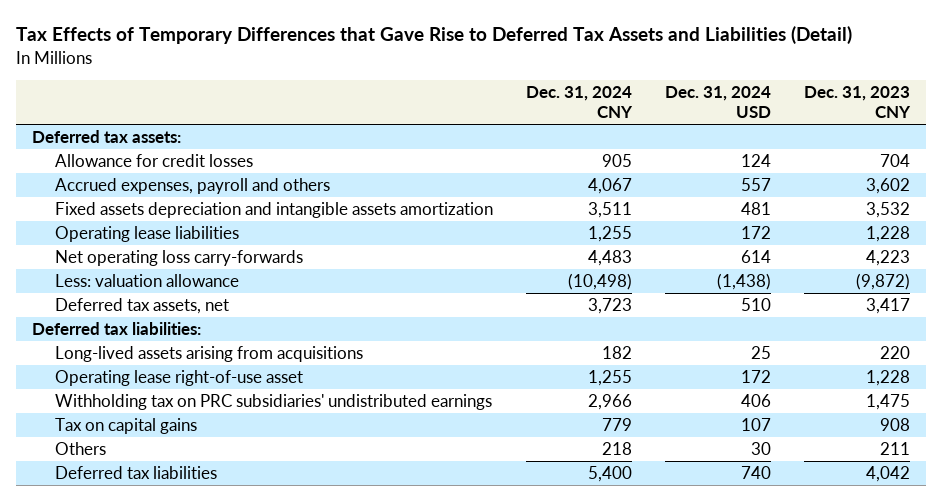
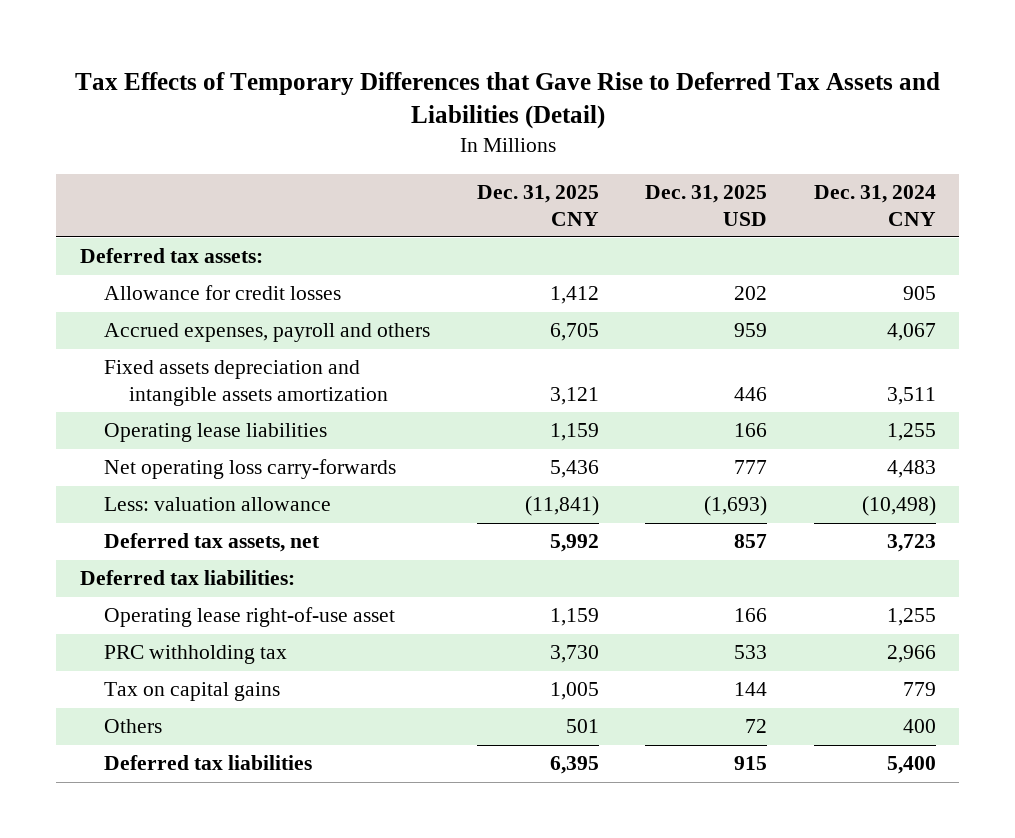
[664,86,771,118] Dec. 31, 2024 USD -> none
[803,86,911,118] Dec. 31, 2023 CNY -> none
none -> [476,185,599,226] Dec. 31, 2025 CNY
none -> [645,185,768,226] Dec. 31, 2025 USD
[55,346,364,363] Long-lived assets arising from acquisitions -> none
[55,394,493,411] Withholding tax on PRC subsidiaries' undistributed earnings -> [104,645,288,665] PRC withholding tax
[601,442,632,456] 218 -> [902,719,936,734] 400

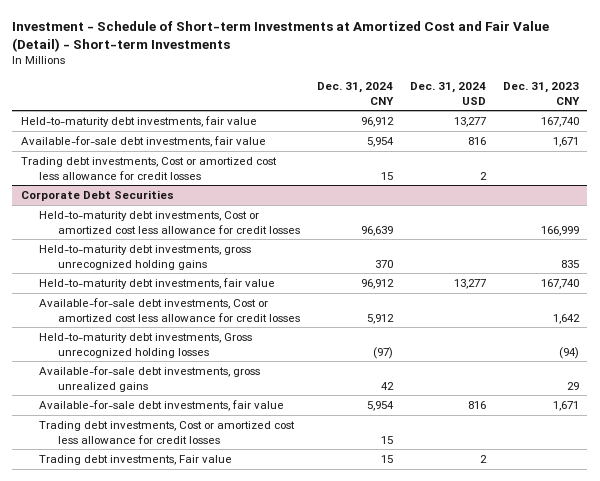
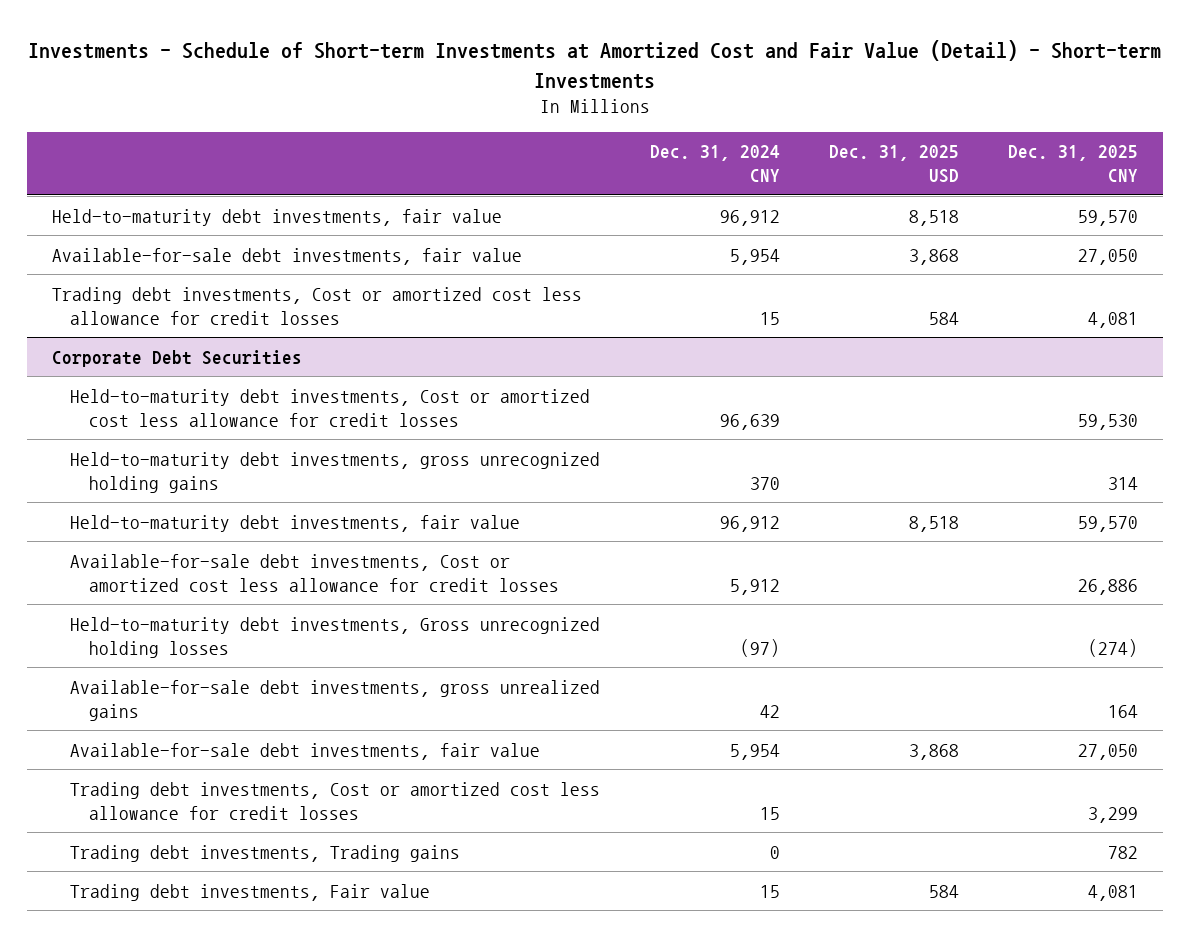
[12,20,550,52] Investment - Schedule of Short-term Investments at Amortized Cost and Fair Value (Detail) - Short-term Investments -> [27,39,1161,89] Investments - Schedule of Short-term Investments at Amortized Cost and Fair Value (Detail) - Short-term Investments
[409,82,486,105] Dec. 31, 2024 USD -> none
[502,82,580,105] Dec. 31, 2023 CNY -> none
none -> [828,145,959,184] Dec. 31, 2025 USD
none -> [1008,145,1139,183] Dec. 31, 2025 CNY
none -> [70,844,461,862] Trading debt investments, Trading gains

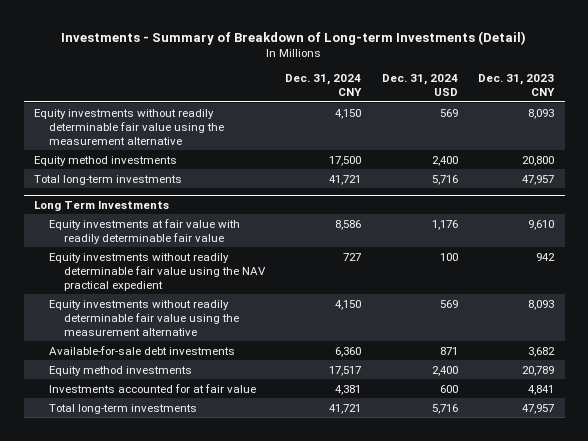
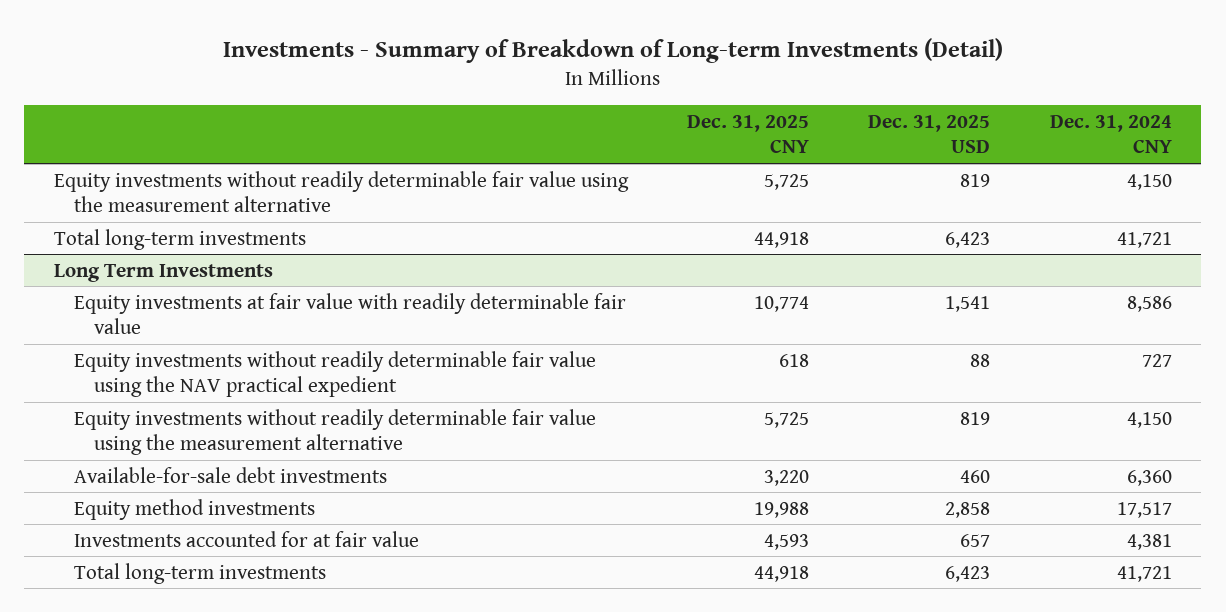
[381,74,458,97] Dec. 31, 2024 USD -> none
[478,74,556,97] Dec. 31, 2023 CNY -> none
none -> [687,114,810,154] Dec. 31, 2025 CNY
none -> [868,114,991,154] Dec. 31, 2025 USD
[34,155,178,166] Equity method investments -> none

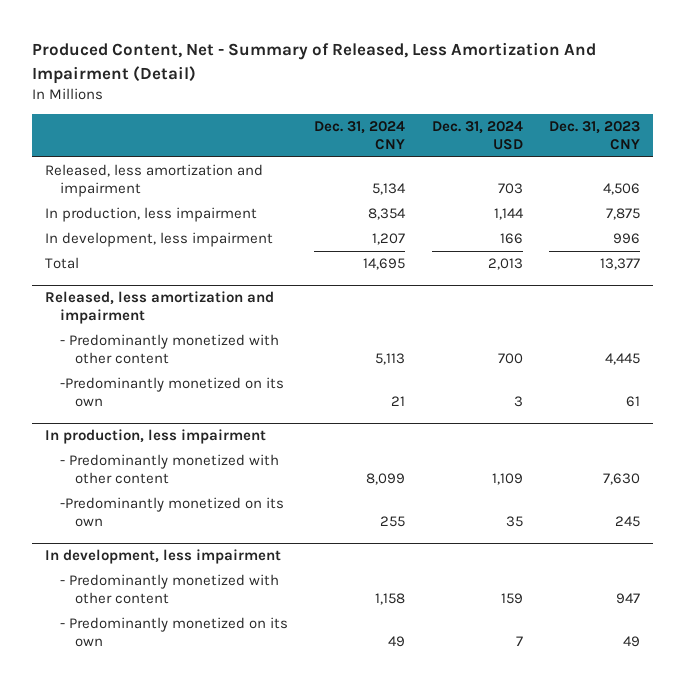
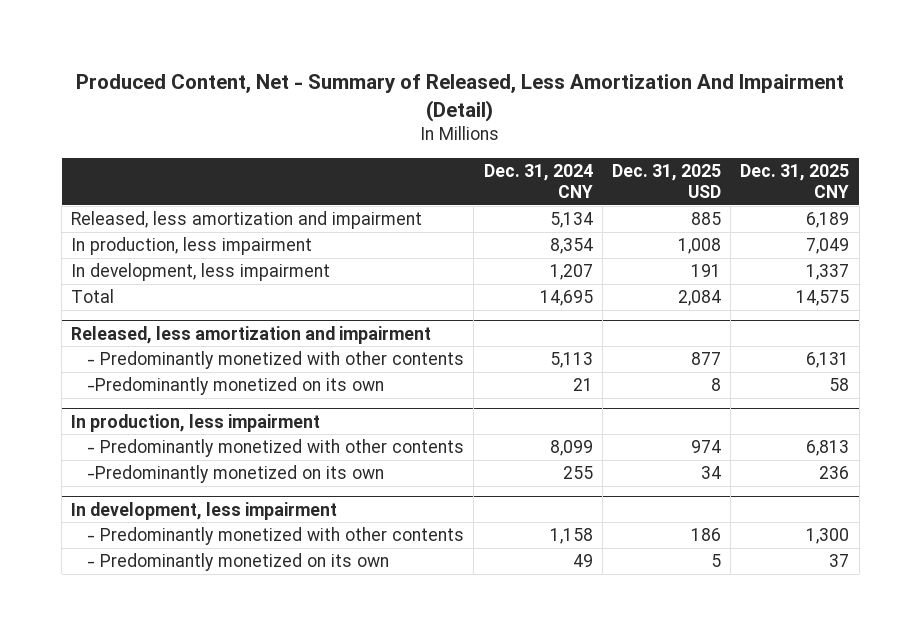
[431,120,523,151] Dec. 31, 2024 USD -> none
[548,120,640,151] Dec. 31, 2023 CNY -> none
none -> [612,164,722,198] Dec. 31, 2025 USD
none -> [740,164,850,198] Dec. 31, 2025 CNY
[60,334,280,365] - Predominantly monetized with other content -> [87,351,465,370] - Predominantly monetized with other contents
[60,454,280,485] - Predominantly monetized with other content -> [87,439,465,458] - Predominantly monetized with other contents
[60,574,280,605] - Predominantly monetized with other content -> [87,527,465,546] - Predominantly monetized with other contents

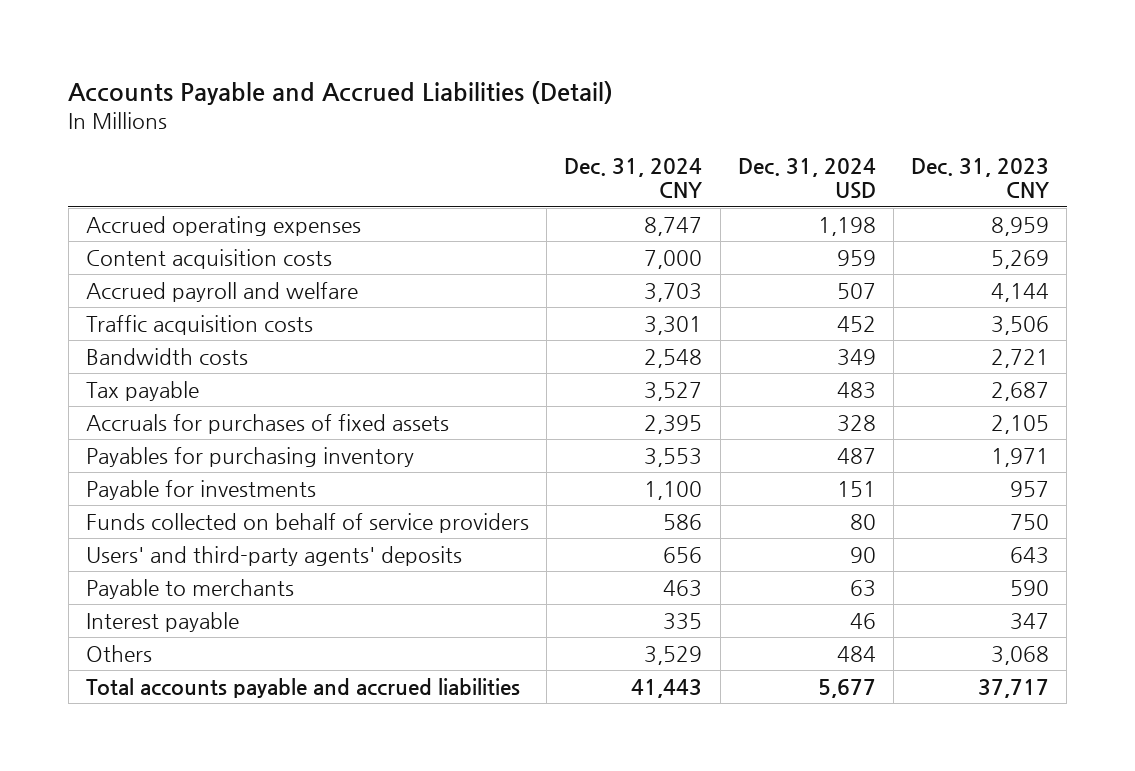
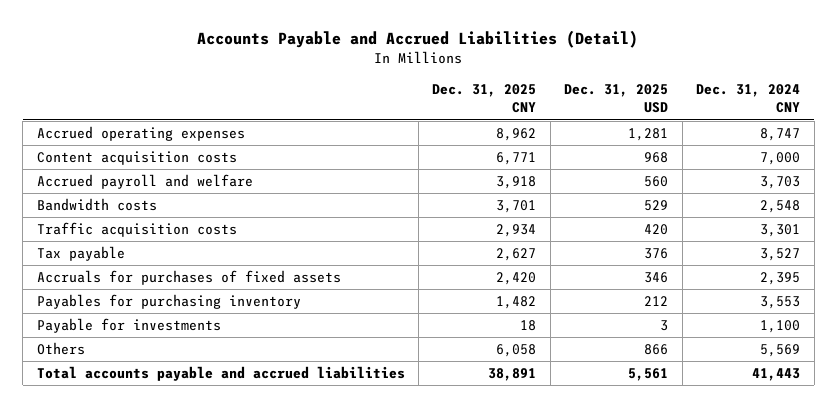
[737,157,876,200] Dec. 31, 2024 USD -> none
[911,157,1050,199] Dec. 31, 2023 CNY -> none
none -> [432,84,537,114] Dec. 31, 2025 CNY
none -> [564,84,669,114] Dec. 31, 2025 USD
[86,314,314,335] Traffic acquisition costs -> [36,222,237,238] Traffic acquisition costs
[86,512,530,533] Funds collected on behalf of service providers -> none
[86,545,463,566] Users' and third-party agents' deposits -> none
[86,578,295,599] Payable to merchants -> none
[86,611,240,632] Interest payable -> none
[644,645,703,665] 3,529 -> [760,344,801,358] 5,569

